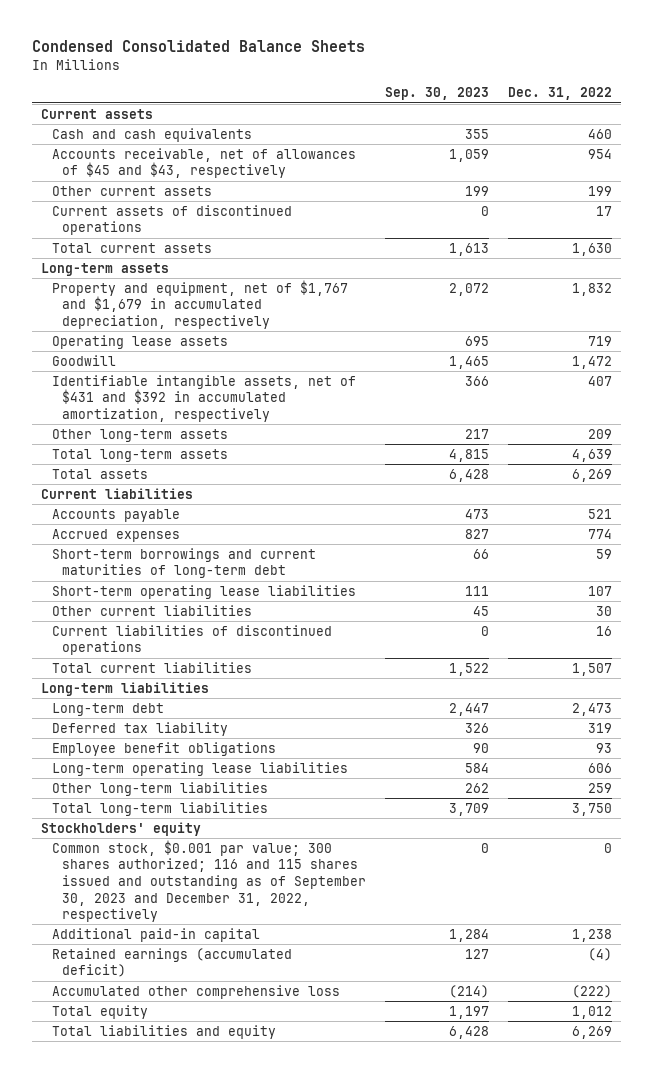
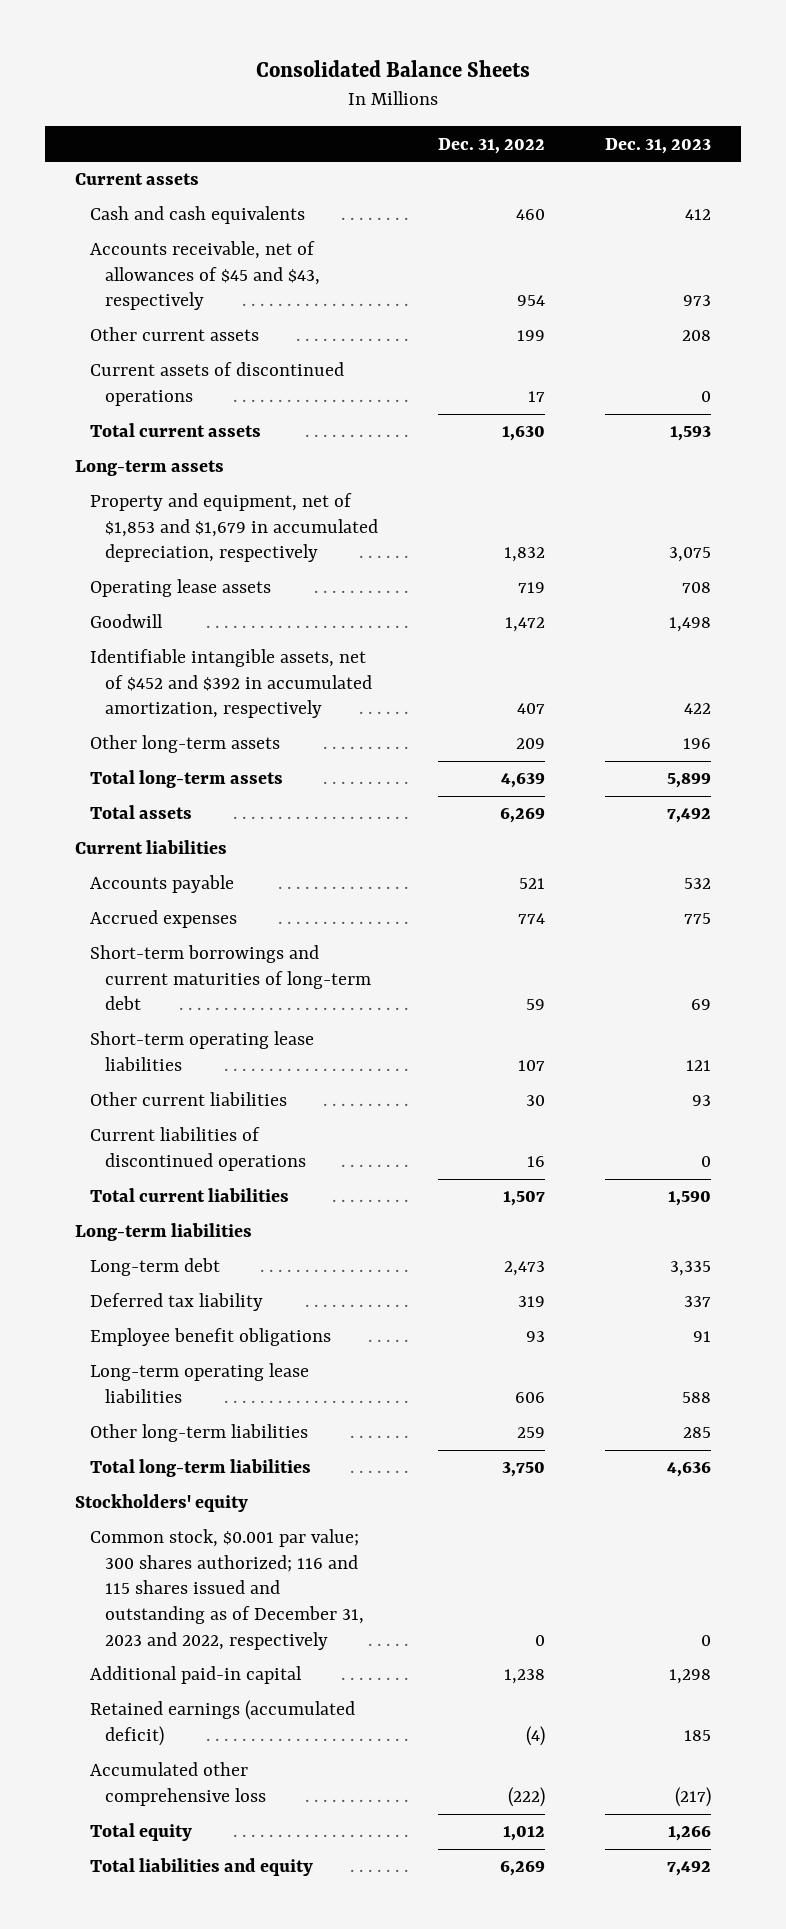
[31,39,365,52] Condensed Consolidated Balance Sheets -> [256,60,531,78] Consolidated Balance Sheets
[384,87,489,101] Sep. 30, 2023 -> none
none -> [604,137,711,154] Dec. 31, 2023
[51,279,348,329] Property and equipment, net of $1,767 and $1,679 in accumulated depreciation, respectively -> [89,493,378,563] Property and equipment, net of $1,853 and $1,679 in accumulated depreciation, respectively
[51,374,356,422] Identifiable intangible assets, net of $431 and $392 in accumulated amortization, respectively -> [89,649,372,719] Identifiable intangible assets, net of $452 and $392 in accumulated amortization, respectively
[51,839,366,923] Common stock, $0.001 par value; 300 shares authorized; 116 and 115 shares issued and outstanding as of September 30, 2023 and December 31, 2022, respectively -> [89,1529,364,1650] Common stock, $0.001 par value; 300 shares authorized; 116 and 115 shares issued and outstanding as of December 31, 2023 and 2022, respectively

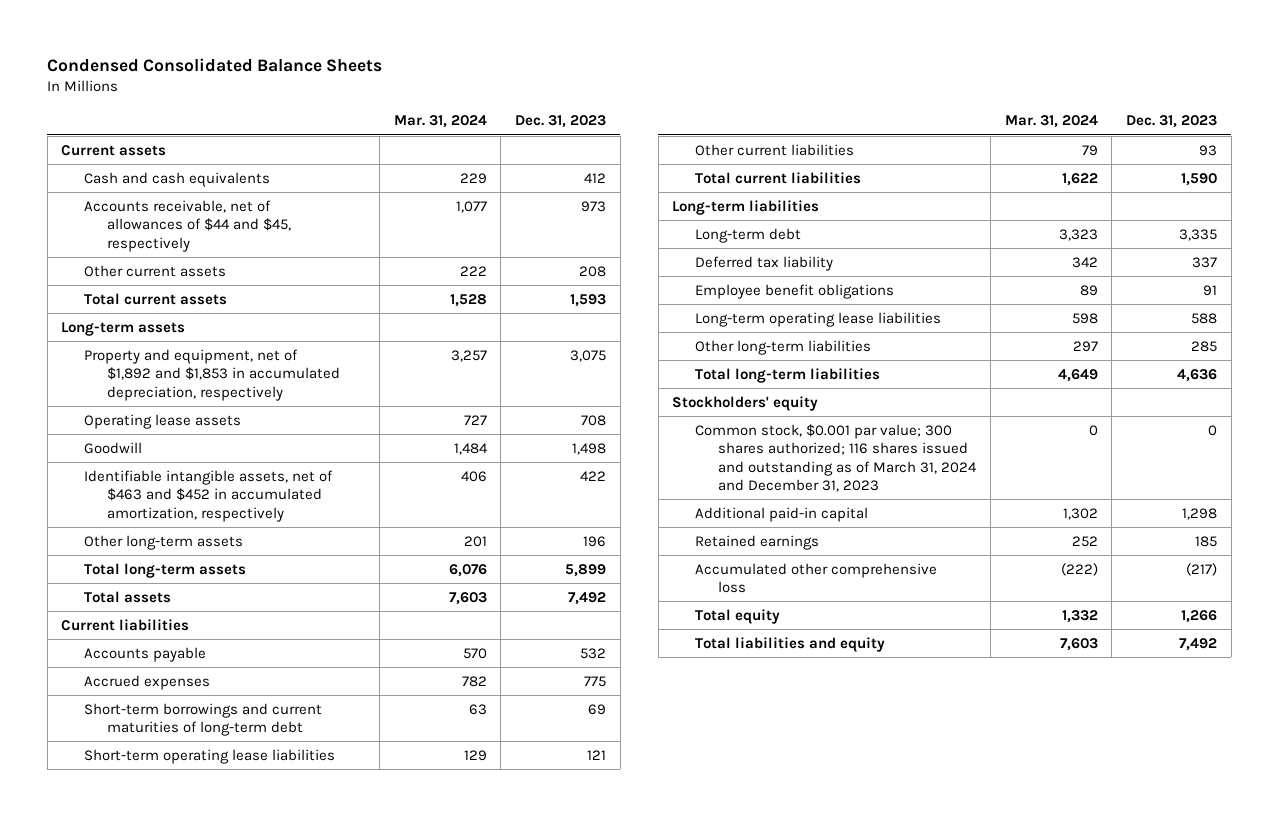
[256,60,531,78] Consolidated Balance Sheets -> [47,57,383,72] Condensed Consolidated Balance Sheets
[437,137,545,154] Dec. 31, 2022 -> none
none -> [393,115,487,129] Mar. 31, 2024
[89,241,320,311] Accounts receivable, net of allowances of $45 and $43, respectively -> [84,199,292,252] Accounts receivable, net of allowances of $44 and $45, respectively
[89,362,344,406] Current assets of discontinued operations -> none
[89,493,378,563] Property and equipment, net of $1,853 and $1,679 in accumulated depreciation, respectively -> [84,348,341,401] Property and equipment, net of $1,892 and $1,853 in accumulated depreciation, respectively
[89,649,372,719] Identifiable intangible assets, net of $452 and $392 in accumulated amortization, respectively -> [84,469,334,522] Identifiable intangible assets, net of $463 and $452 in accumulated amortization, respectively
[89,1127,306,1171] Current liabilities of discontinued operations -> none
[89,1529,364,1650] Common stock, $0.001 par value; 300 shares authorized; 116 and 115 shares issued and outstanding as of December 31, 2023 and 2022, respectively -> [695,423,978,493] Common stock, $0.001 par value; 300 shares authorized; 116 shares issued and outstanding as of March 31, 2024 and December 31, 2023
[89,1700,355,1746] Retained earnings (accumulated deficit) -> [695,534,820,550] Retained earnings

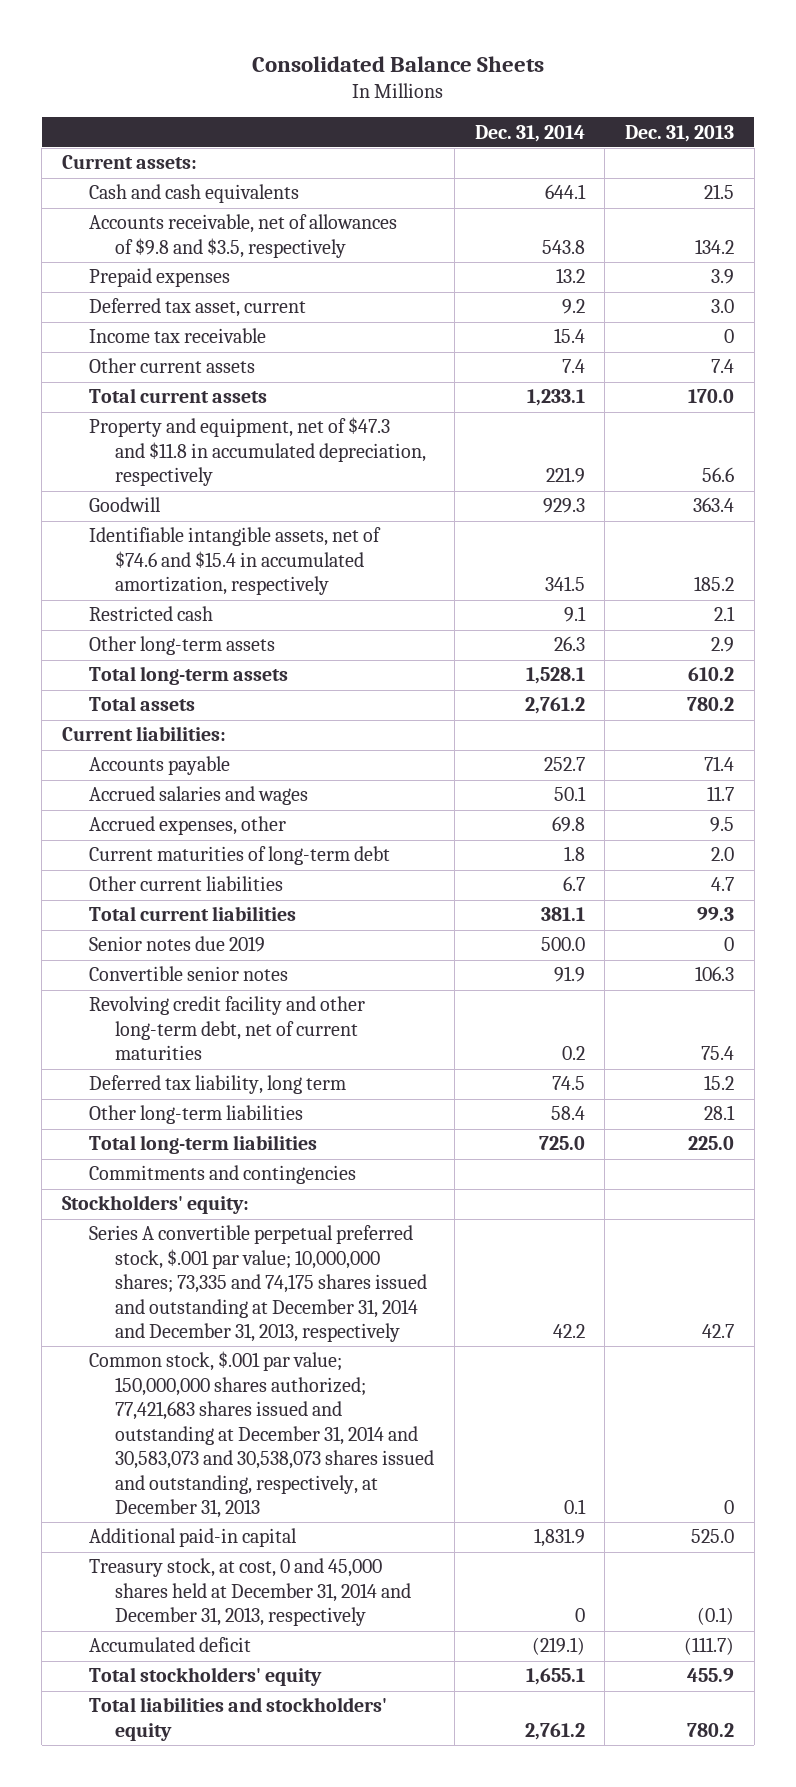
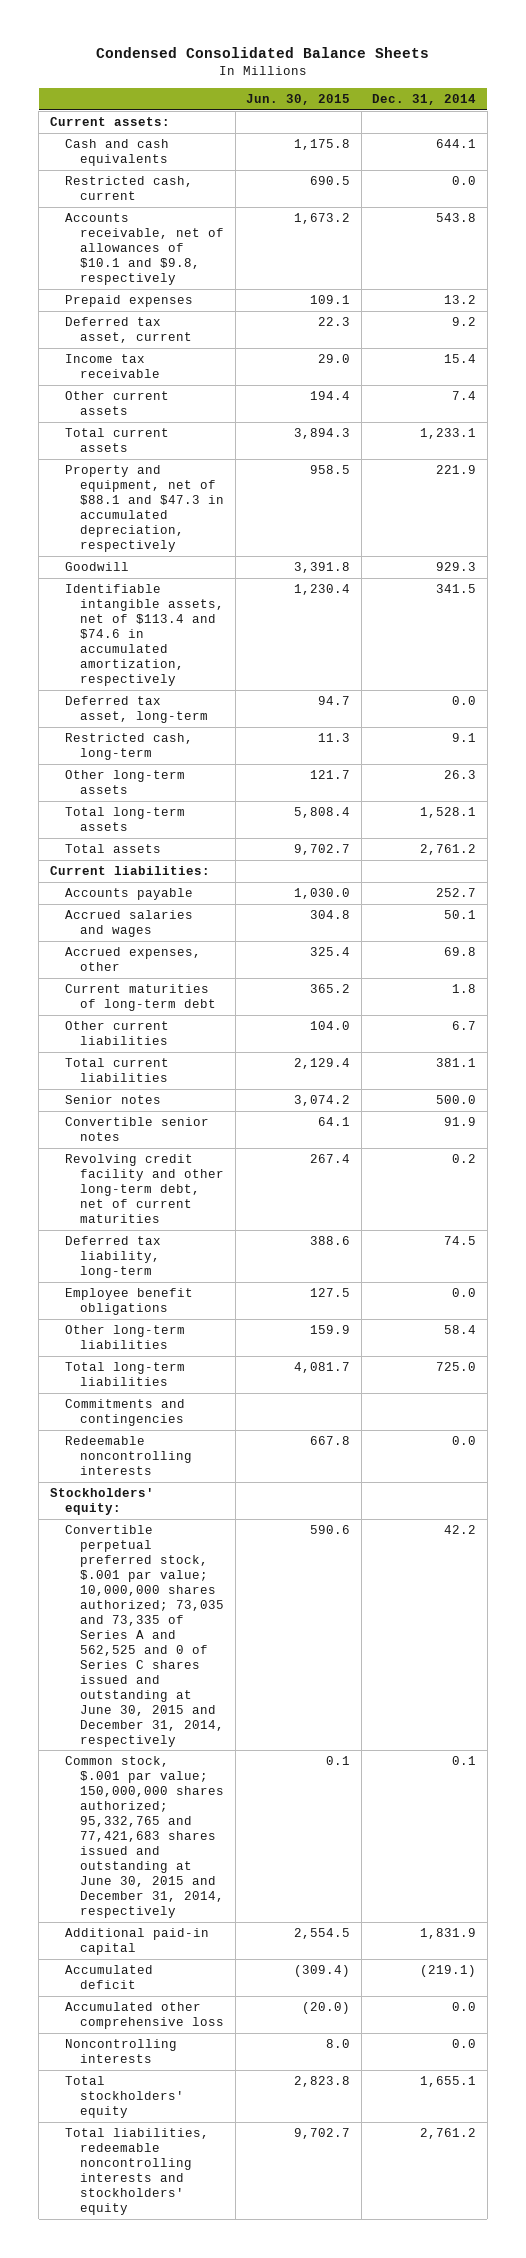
[251,55,544,72] Consolidated Balance Sheets -> [95,47,429,59] Condensed Consolidated Balance Sheets
[624,124,734,142] Dec. 31, 2013 -> none
none -> [246,94,351,106] Jun. 30, 2015
none -> [65,176,194,201] Restricted cash, current
[88,214,397,258] Accounts receivable, net of allowances of $9.8 and $3.5, respectively -> [65,213,225,285] Accounts receivable, net of allowances of $10.1 and $9.8, respectively
[88,417,427,487] Property and equipment, net of $47.3 and $11.8 in accumulated depreciation, respectively -> [65,465,225,552] Property and equipment, net of $88.1 and $47.3 in accumulated depreciation, respectively
[88,527,381,596] Identifiable intangible assets, net of $74.6 and $15.4 in accumulated amortization, respectively -> [65,584,225,686] Identifiable intangible assets, net of $113.4 and $74.6 in accumulated amortization, respectively
none -> [65,696,209,724] Deferred tax asset, long-term
[88,606,213,622] Restricted cash -> [65,733,194,761] Restricted cash, long-term
[88,936,265,953] Senior notes due 2019 -> [65,1095,162,1105] Senior notes
[88,1075,346,1095] Deferred tax liability, long term -> [65,1236,162,1279] Deferred tax liability, long-term
none -> [65,1288,194,1316] Employee benefit obligations
none -> [65,1436,193,1476] Redeemable noncontrolling interests
[88,1225,428,1343] Series A convertible perpetual preferred stock, $.001 par value; 10,000,000 shares; 73,335 and 74,175 shares issued and outstanding at December 31, 2014 and December 31, 2013, respectively -> [65,1525,225,1747] Convertible perpetual preferred stock, $.001 par value; 10,000,000 shares authorized; 73,035 and 73,335 of Series A and 562,525 and 0 of Series C shares issued and outstanding at June 30, 2015 and December 31, 2014, respectively
[88,1351,435,1519] Common stock, $.001 par value; 150,000,000 shares authorized; 77,421,683 shares issued and outstanding at December 31, 2014 and 30,583,073 and 30,538,073 shares issued and outstanding, respectively, at December 31, 2013 -> [65,1756,225,1918] Common stock, $.001 par value; 150,000,000 shares authorized; 95,332,765 and 77,421,683 shares issued and outstanding at June 30, 2015 and December 31, 2014, respectively
[88,1558,412,1627] Treasury stock, at cost, 0 and 45,000 shares held at December 31, 2014 and December 31, 2013, respectively -> none
none -> [65,2002,225,2030] Accumulated other comprehensive loss
none -> [65,2039,178,2064] Noncontrolling interests
[88,1697,387,1741] Total liabilities and stockholders' equity -> [65,2128,210,2215] Total liabilities, redeemable noncontrolling interests and stockholders' equity

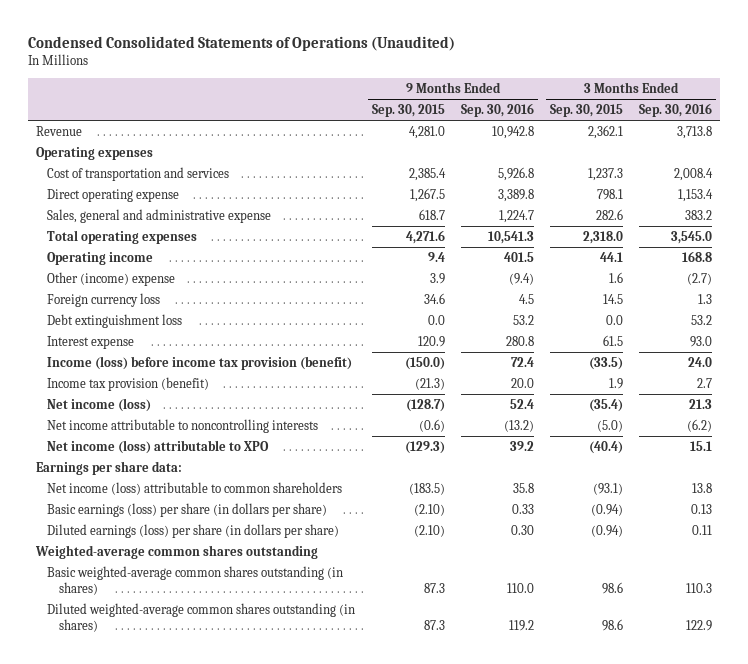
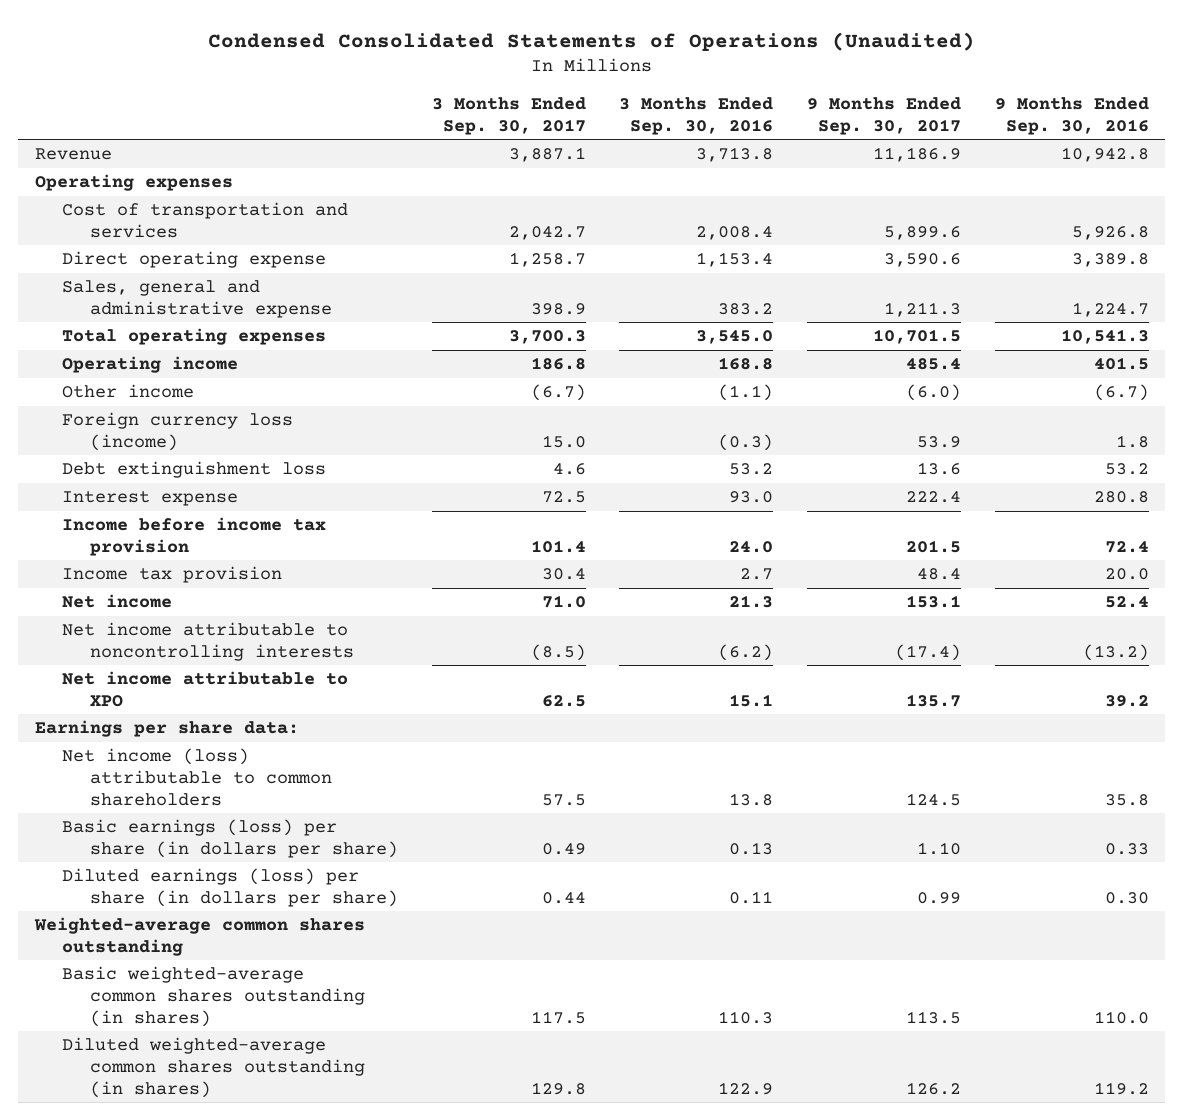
[371,103,445,117] Sep. 30, 2015 -> none
[549,103,623,117] Sep. 30, 2015 -> none
none -> [431,96,586,135] 3 Months Ended Sep. 30, 2017
none -> [806,96,961,135] 9 Months Ended Sep. 30, 2017
[47,271,176,286] Other (income) expense -> [62,384,195,399] Other income
[508,272,534,285] (9.4) -> [1093,384,1149,402] (6.7)
[686,272,712,285] (2.7) -> [718,384,774,402] (1.1)
[47,292,161,307] Foreign currency loss -> [62,412,294,451] Foreign currency loss (income)
[518,293,534,304] 4.5 -> [1115,434,1149,448] 1.8
[697,293,712,304] 1.3 -> [718,433,774,451] (0.3)
[47,355,353,370] Income (loss) before income tax provision (benefit) -> [62,517,327,556] Income before income tax provision
[47,376,210,391] Income tax provision (benefit) -> [62,566,283,584] Income tax provision
[47,397,152,412] Net income (loss) -> [62,594,173,609] Net income
[47,439,270,454] Net income (loss) attributable to XPO -> [62,671,349,707] Net income attributable to XPO

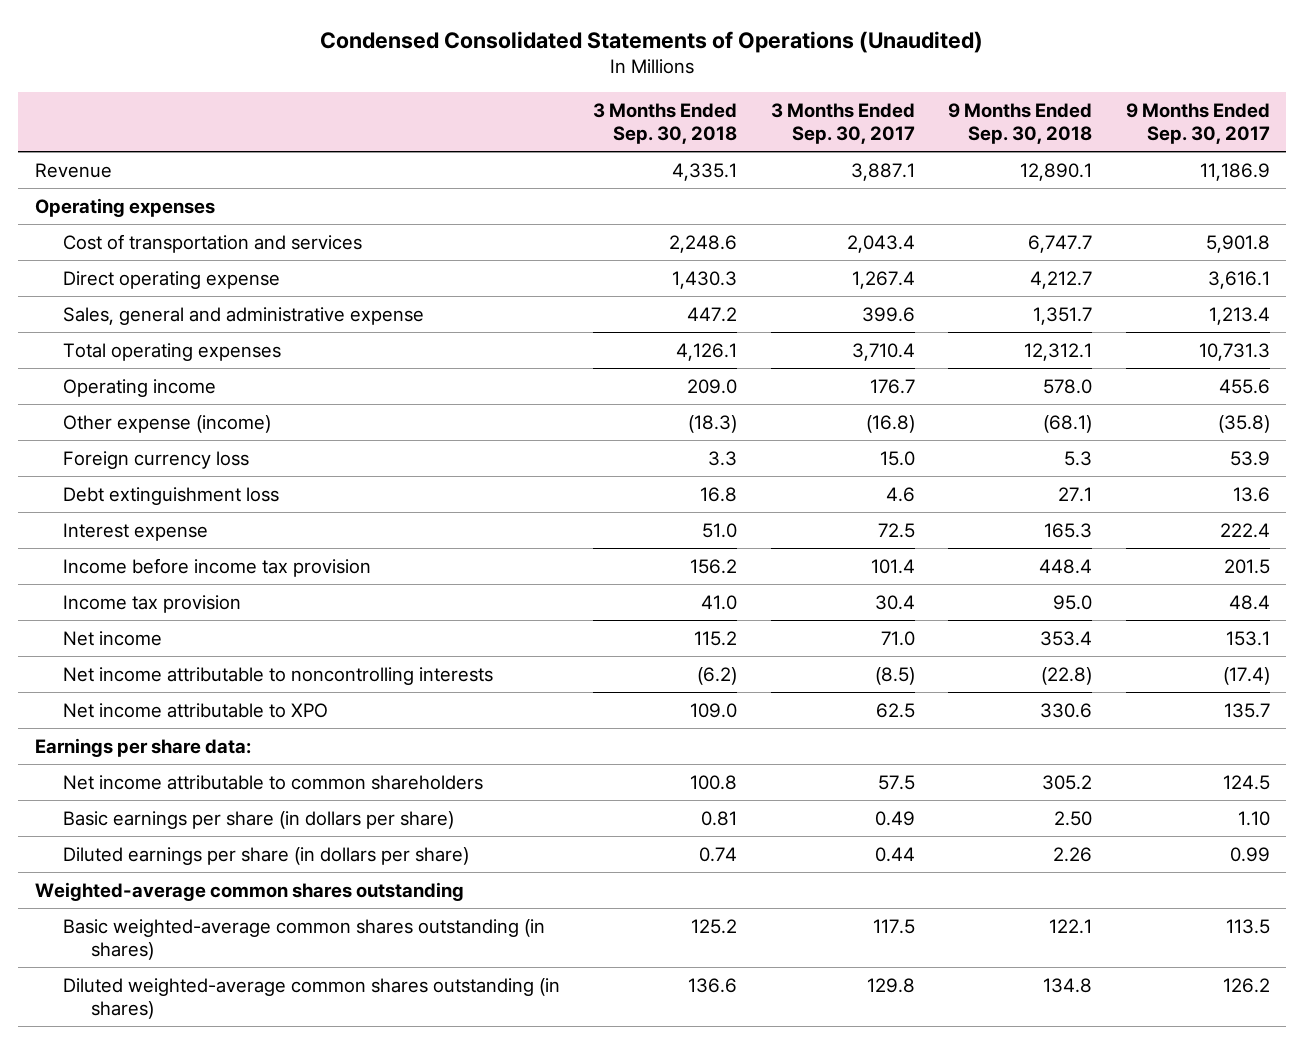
[619,96,774,135] 3 Months Ended Sep. 30, 2016 -> none
[994,96,1149,135] 9 Months Ended Sep. 30, 2016 -> none
none -> [593,102,738,145] 3 Months Ended Sep. 30, 2018
none -> [948,102,1093,145] 9 Months Ended Sep. 30, 2018
[508,225,586,240] 2,042.7 -> [846,234,915,253] 2,043.4
[883,225,961,240] 5,899.6 -> [1205,234,1270,253] 5,901.8
[508,252,586,268] 1,258.7 -> [851,270,915,289] 1,267.4
[883,253,961,268] 3,590.6 -> [1207,270,1270,289] 3,616.1
[530,302,586,315] 398.9 -> [861,306,915,322] 399.6
[883,301,961,317] 1,211.3 -> [1208,306,1270,325] 1,213.4
[508,330,586,345] 3,700.3 -> [851,342,915,361] 3,710.4
[872,329,961,345] 10,701.5 -> [1198,342,1270,361] 10,731.3
[530,357,586,371] 186.8 -> [869,378,915,394] 176.7
[905,358,961,371] 485.4 -> [1218,378,1270,394] 455.6
[62,384,195,399] Other income -> [62,414,271,433] Other expense (income)
[530,384,586,402] (6.7) -> [865,414,915,433] (16.8)
[905,384,961,402] (6.0) -> [1217,414,1270,433] (35.8)
[62,412,294,451] Foreign currency loss (income) -> [62,450,249,469] Foreign currency loss
[62,748,333,806] Net income (loss) attributable to common shareholders -> [62,774,483,790] Net income attributable to common shareholders
[62,819,399,858] Basic earnings (loss) per share (in dollars per share) -> [62,810,454,829] Basic earnings per share (in dollars per share)
[62,868,399,907] Diluted earnings (loss) per share (in dollars per share) -> [62,846,469,865] Diluted earnings per share (in dollars per share)

